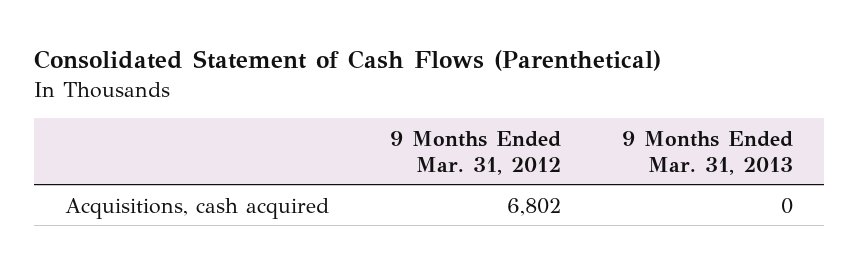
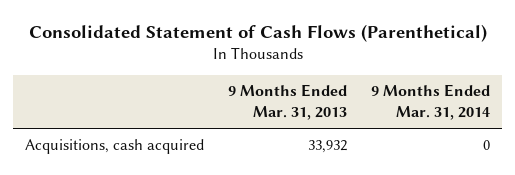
[389,131,561,175] 9 Months Ended Mar. 31, 2012 -> none
none -> [371,84,491,120] 9 Months Ended Mar. 31, 2014
[781,197,794,214] 0 -> [308,140,348,154] 33,932

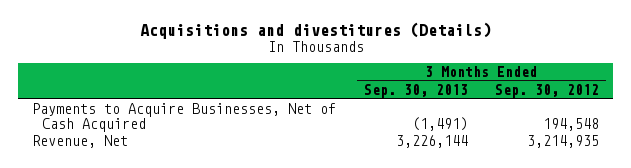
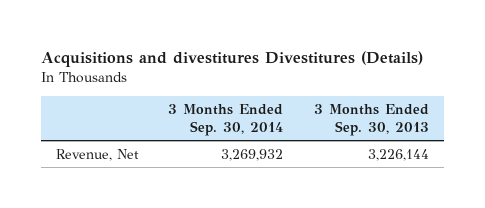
[139,22,491,40] Acquisitions and divestitures (Details) -> [40,50,423,67] Acquisitions and divestitures Divestitures (Details)
[495,84,600,99] Sep. 30, 2012 -> none
none -> [168,104,284,136] 3 Months Ended Sep. 30, 2014
[31,103,336,132] Payments to Acquire Businesses, Net of Cash Acquired -> none

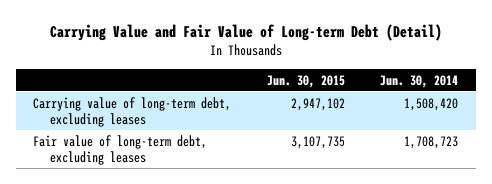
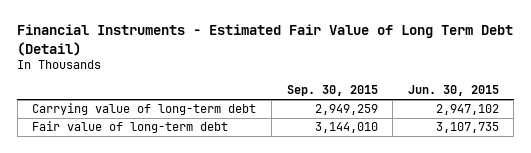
[49,23,442,41] Carrying Value and Fair Value of Long-term Debt (Detail) -> [17,24,514,56] Financial Instruments - Estimated Fair Value of Long Term Debt (Detail)
[380,74,459,88] Jun. 30, 2014 -> none
none -> [286,85,378,97] Sep. 30, 2015
[33,96,232,127] Carrying value of long-term debt, excluding leases -> [32,103,257,116] Carrying value of long-term debt
[33,134,208,165] Fair value of long-term debt, excluding leases -> [32,121,229,134] Fair value of long-term debt

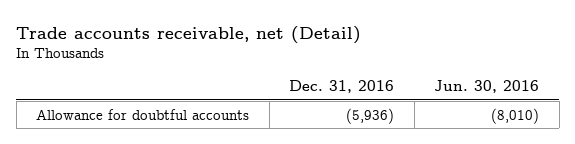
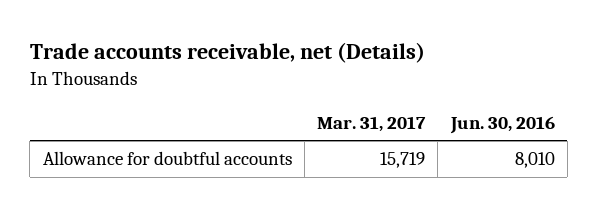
[16,25,362,44] Trade accounts receivable, net (Detail) -> [29,42,425,64] Trade accounts receivable, net (Details)
[289,79,395,93] Dec. 31, 2016 -> none
none -> [317,115,427,132] Mar. 31, 2017
[491,107,540,124] (8,010) -> [514,152,555,169] 8,010

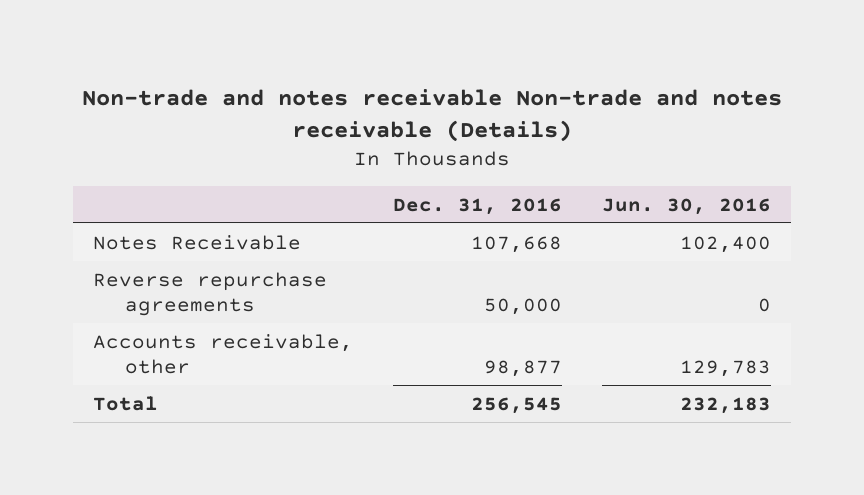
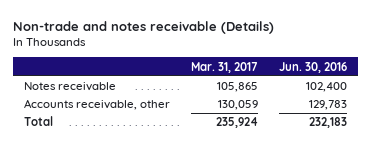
[81,88,782,143] Non-trade and notes receivable Non-trade and notes receivable (Details) -> [13,20,275,34] Non-trade and notes receivable (Details)
[392,197,562,215] Dec. 31, 2016 -> none
none -> [190,61,258,73] Mar. 31, 2017
[92,271,327,317] Reverse repurchase agreements -> none
[92,234,301,250] Notes Receivable -> [23,82,116,92] Notes receivable

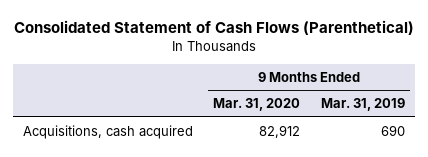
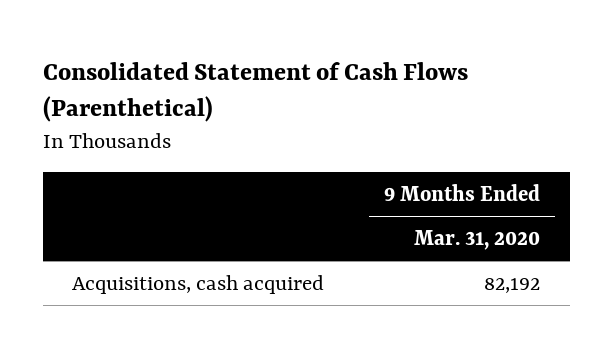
[320,98,405,112] Mar. 31, 2019 -> none
[259,124,301,138] 82,912 -> [483,277,540,293] 82,192

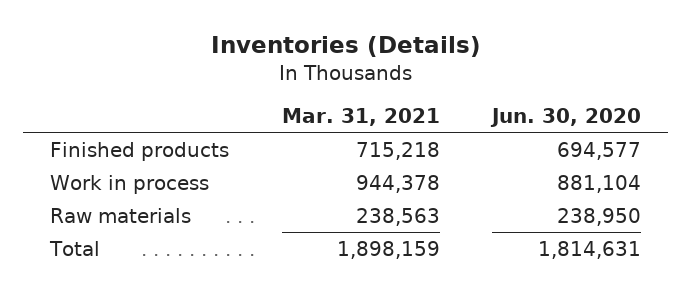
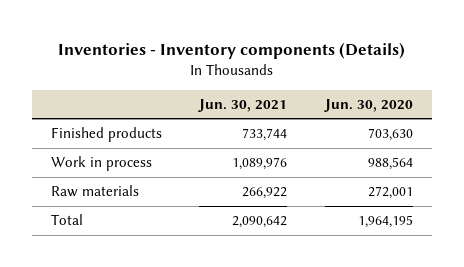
[210,36,481,58] Inventories (Details) -> [57,41,405,59] Inventories - Inventory components (Details)
[281,107,440,126] Mar. 31, 2021 -> none
none -> [198,98,288,112] Jun. 30, 2021
[557,141,642,160] 694,577 -> [367,128,413,142] 703,630
[557,174,642,193] 881,104 -> [367,157,413,171] 988,564
[557,207,642,226] 238,950 -> [367,186,413,200] 272,001
[538,240,642,259] 1,814,631 -> [357,215,413,229] 1,964,195

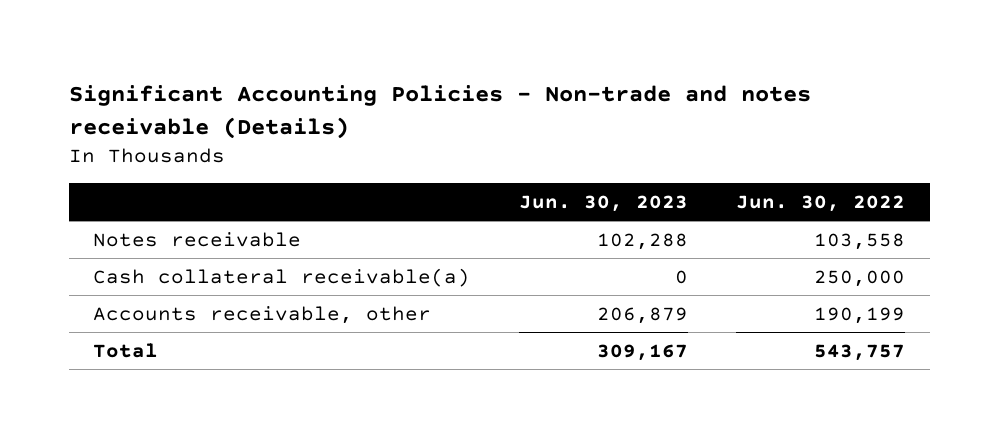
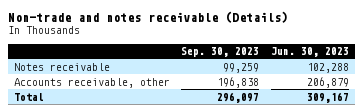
[68,85,811,139] Significant Accounting Policies - Non-trade and notes receivable (Details) -> [7,11,288,24] Non-trade and notes receivable (Details)
[736,194,906,212] Jun. 30, 2022 -> none
none -> [181,47,260,58] Sep. 30, 2023
[92,267,470,287] Cash collateral receivable(a) -> none

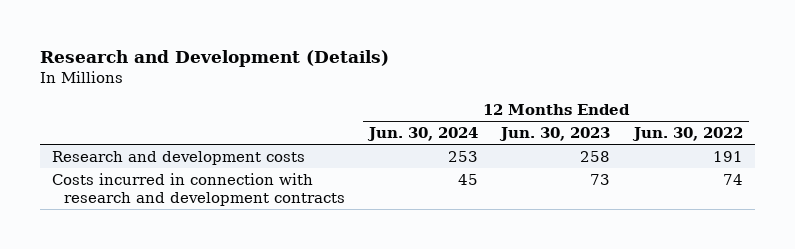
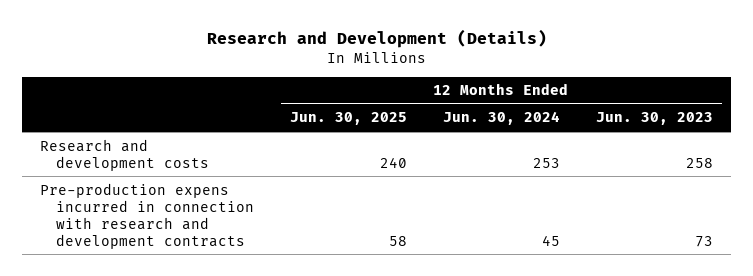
[632,127,744,142] Jun. 30, 2022 -> none
none -> [289,112,407,126] Jun. 30, 2025
[51,173,345,206] Costs incurred in connection with research and development contracts -> [40,182,254,249] Pre-production expens incurred in connection with research and development contracts

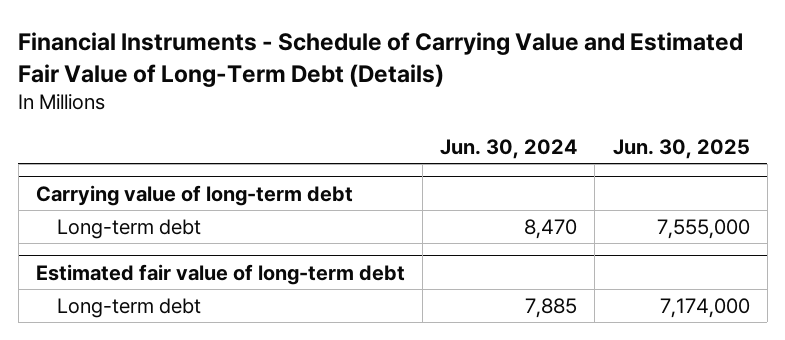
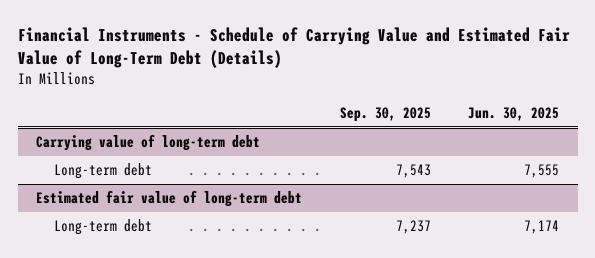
[440,138,578,159] Jun. 30, 2024 -> none
none -> [339,106,431,122] Sep. 30, 2025
[656,218,750,239] 7,555,000 -> [523,164,559,179] 7,555
[659,297,750,318] 7,174,000 -> [523,220,559,235] 7,174

